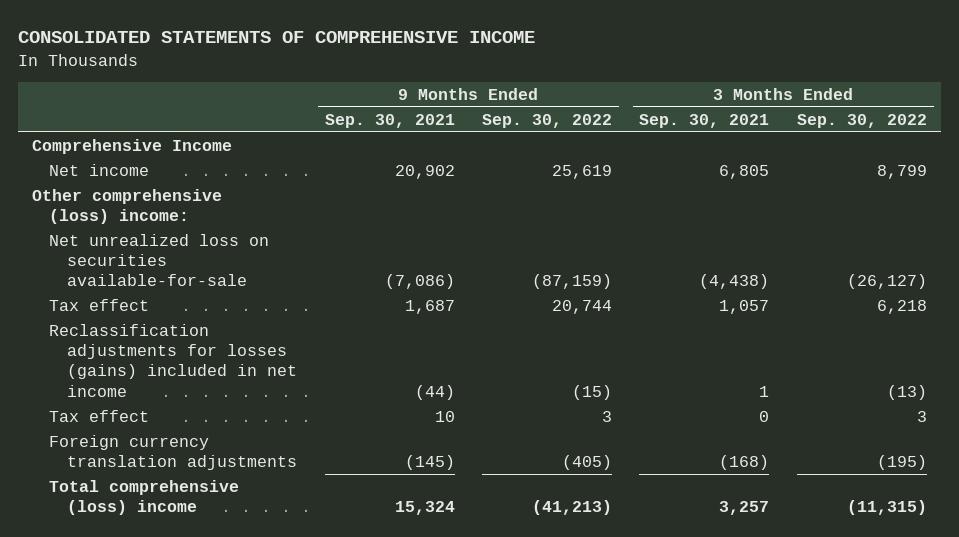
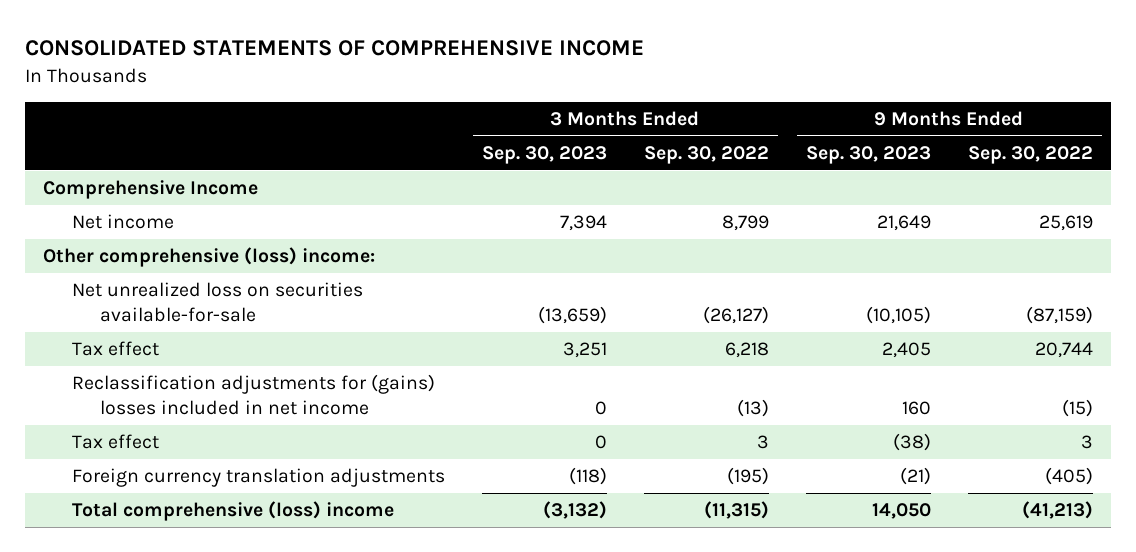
[324,113,455,128] Sep. 30, 2021 -> none
[639,113,770,128] Sep. 30, 2021 -> none
none -> [481,146,607,165] Sep. 30, 2023
none -> [805,146,931,165] Sep. 30, 2023
[49,323,298,397] Reclassification adjustments for losses (gains) included in net income -> [71,374,435,415] Reclassification adjustments for (gains) losses included in net income

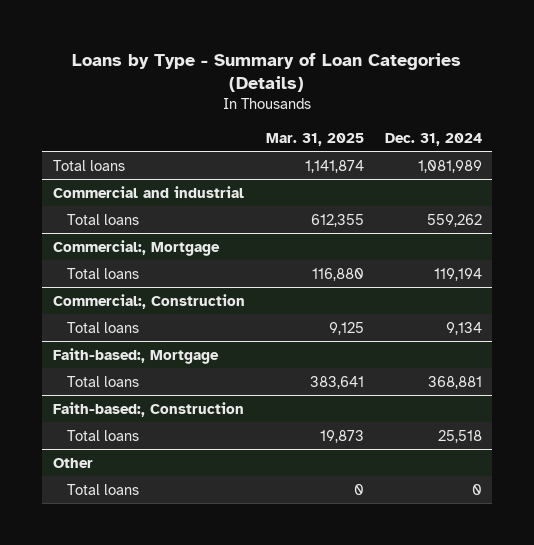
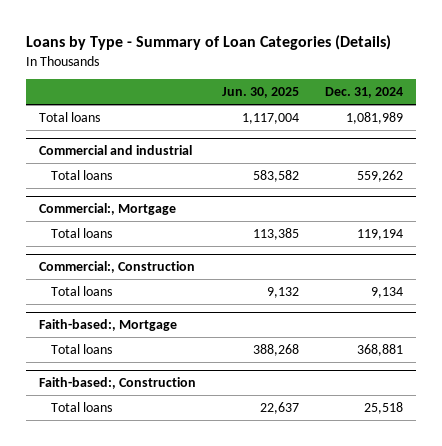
[265,132,364,146] Mar. 31, 2025 -> none
none -> [221,87,299,99] Jun. 30, 2025
[52,457,93,468] Other -> none
[66,483,139,495] Total loans -> none

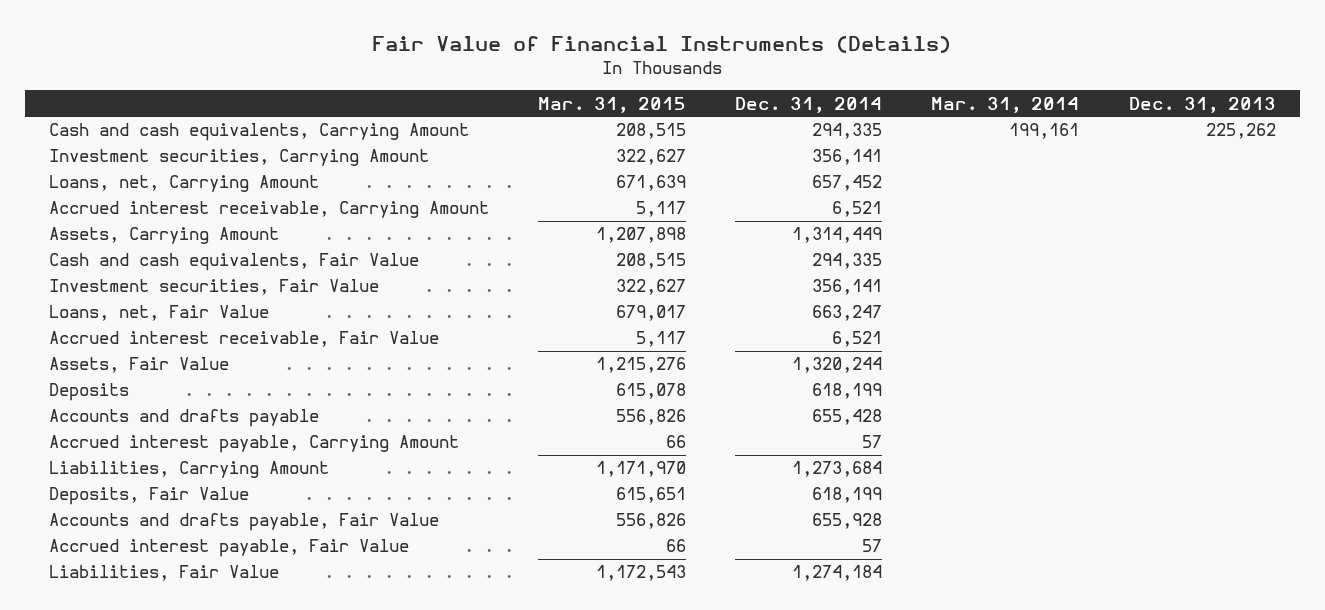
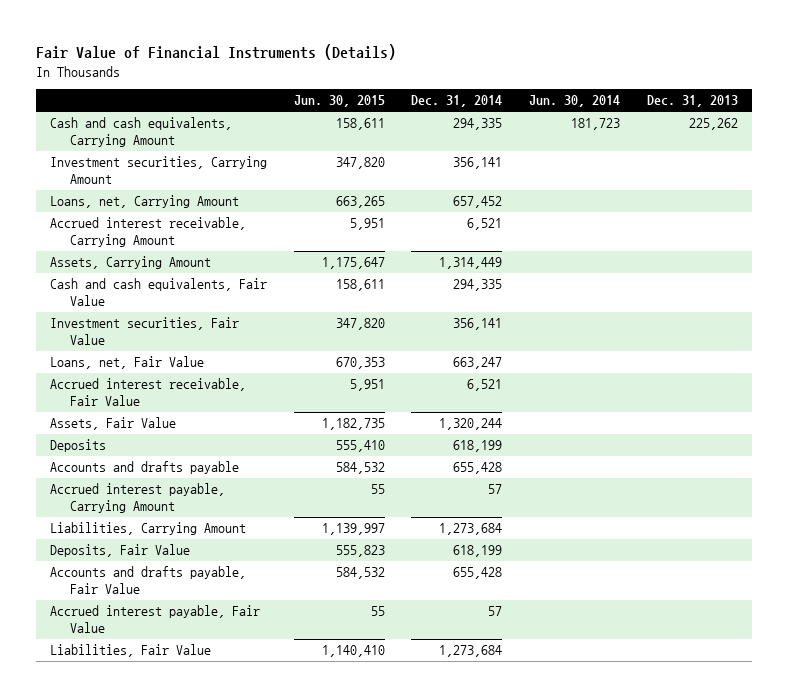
[538,96,687,113] Mar. 31, 2015 -> none
[931,96,1080,113] Mar. 31, 2014 -> none
none -> [293,95,385,108] Jun. 30, 2015
none -> [529,95,621,108] Jun. 30, 2014
[812,513,883,530] 655,928 -> [453,567,503,580] 655,428
[792,565,883,582] 1,274,184 -> [439,645,503,658] 1,273,684

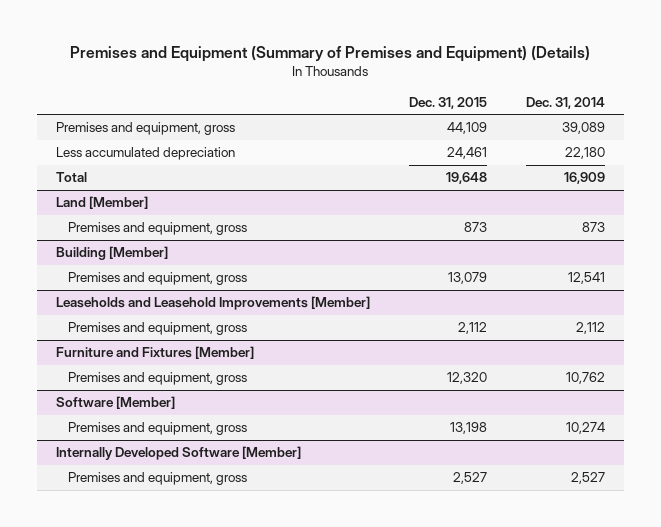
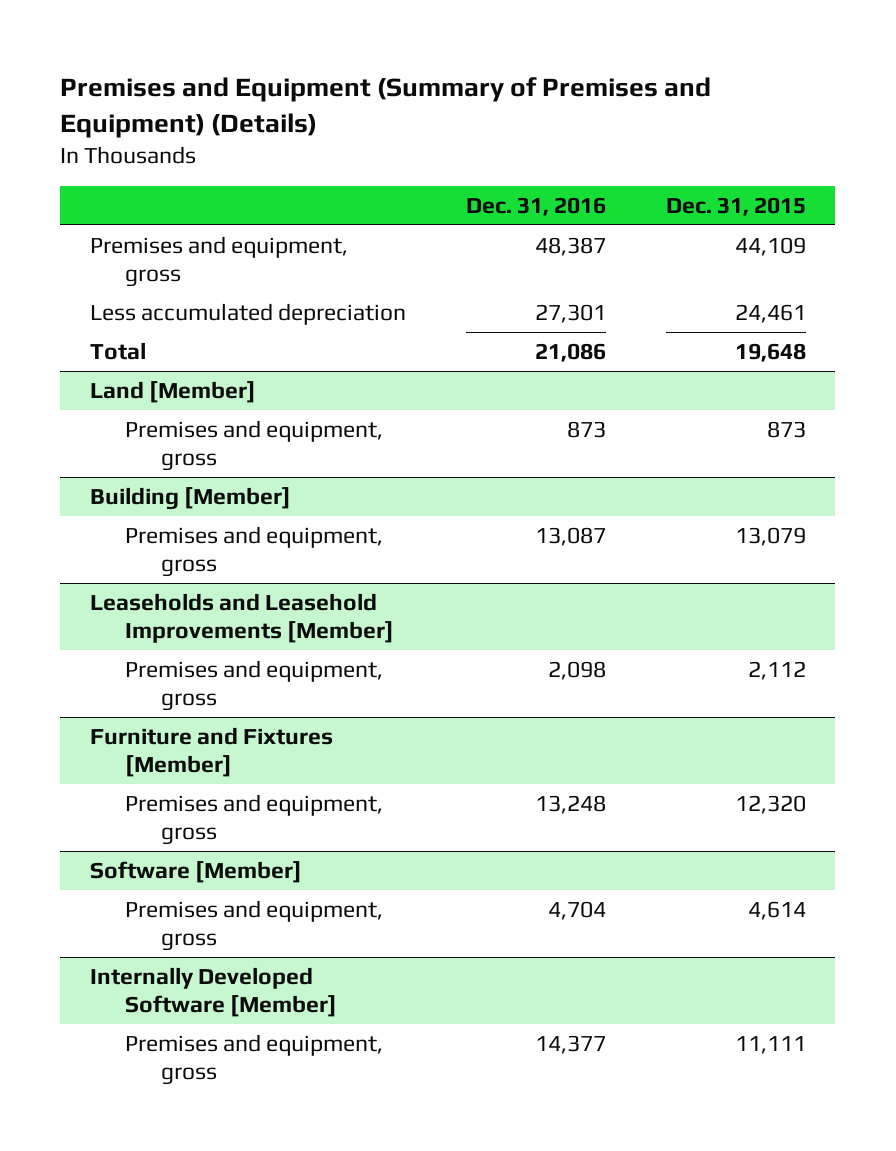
[525,96,605,109] Dec. 31, 2014 -> none
none -> [465,196,606,216] Dec. 31, 2016
[449,422,487,435] 13,198 -> [747,901,806,921] 4,614
[452,472,487,485] 2,527 -> [734,1036,806,1055] 11,111

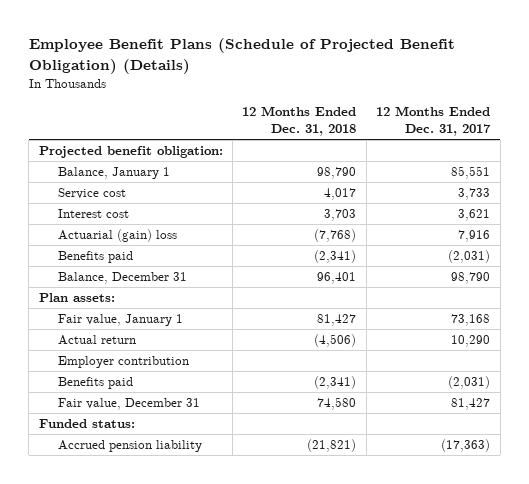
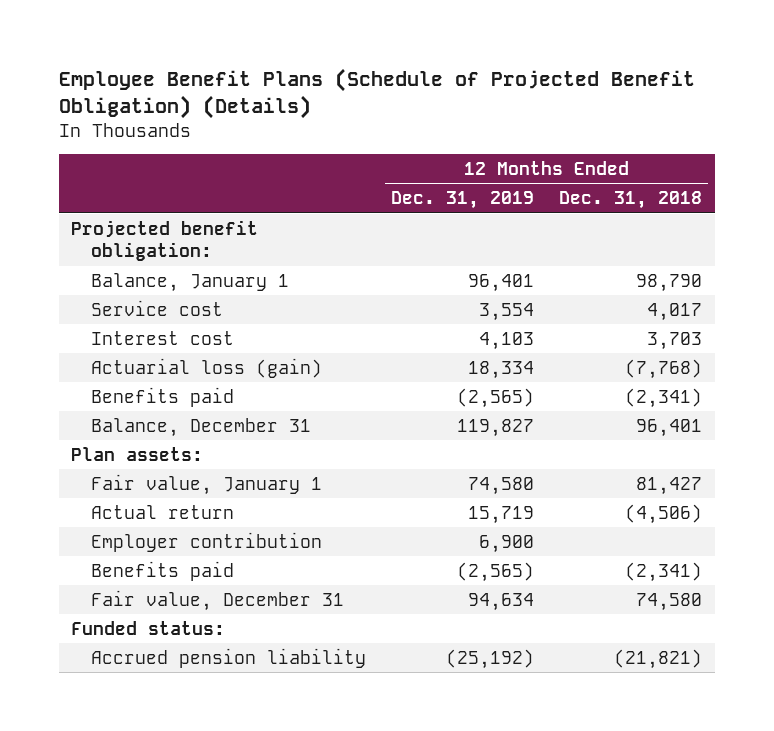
[376,106,492,136] 12 Months Ended Dec. 31, 2017 -> none
none -> [390,191,534,210] Dec. 31, 2019
[57,229,177,243] Actuarial (gain) loss -> [90,357,322,378] Actuarial loss (gain)

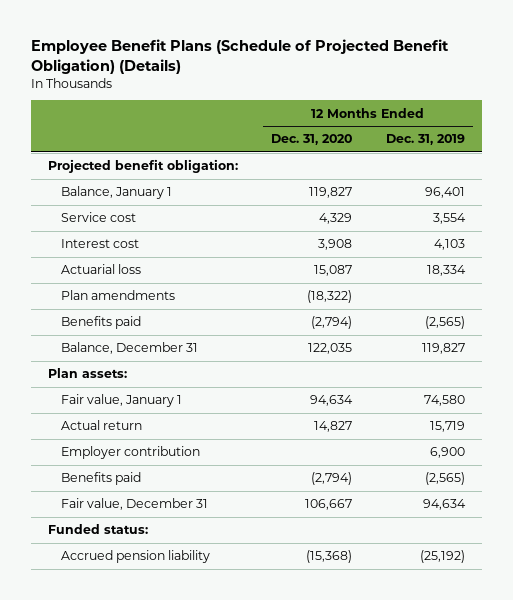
[559,191,703,210] Dec. 31, 2018 -> none
none -> [271,134,353,146] Dec. 31, 2020
[90,357,322,378] Actuarial loss (gain) -> [61,264,142,275] Actuarial loss
none -> [61,290,176,301] Plan amendments

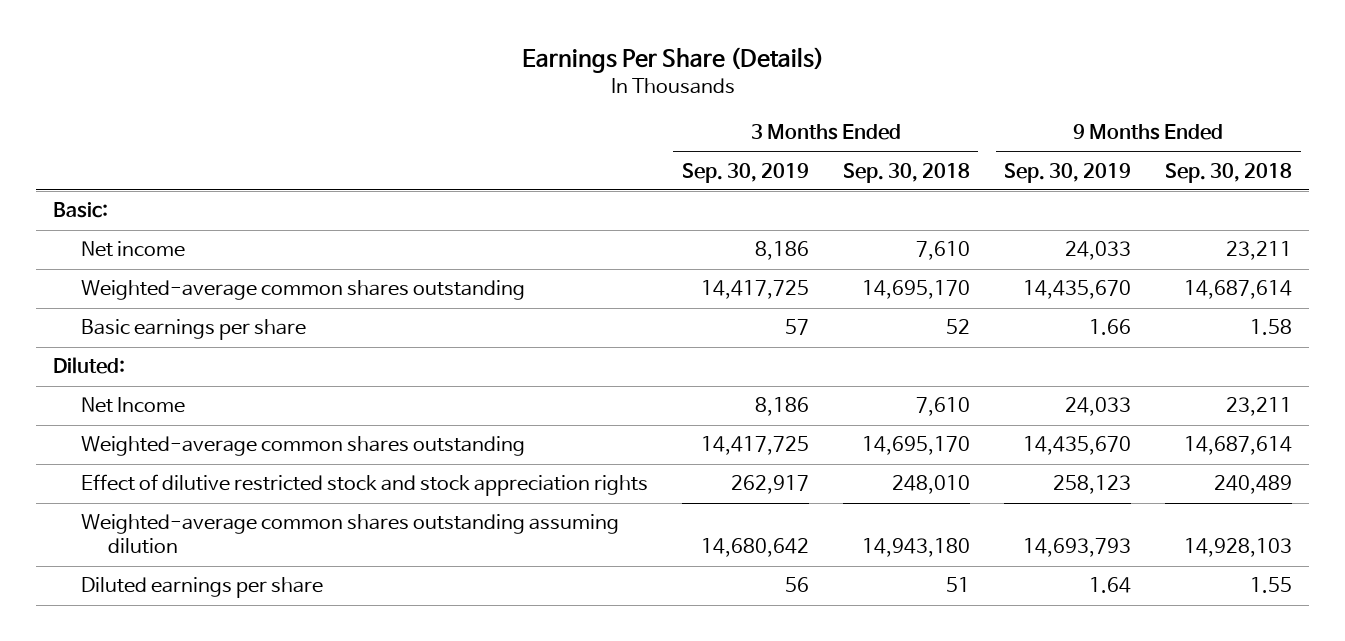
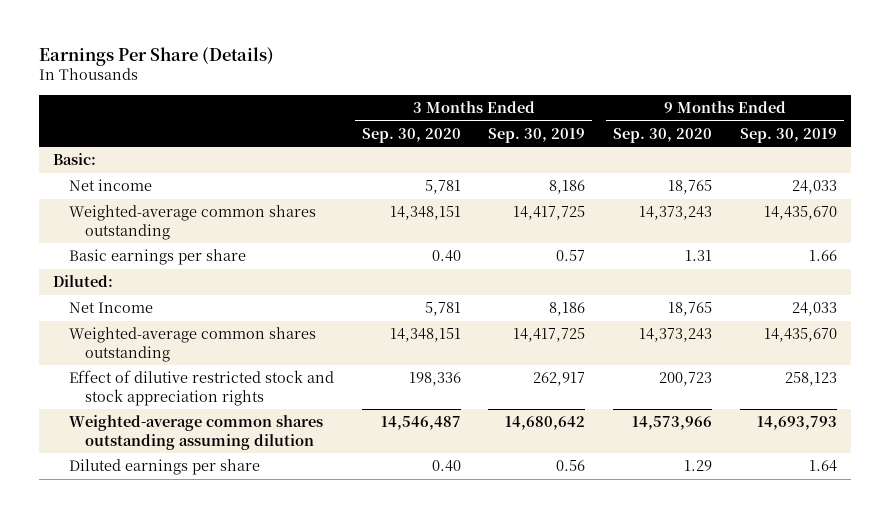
[842,162,970,183] Sep. 30, 2018 -> none
[1165,162,1293,183] Sep. 30, 2018 -> none
none -> [361,127,461,143] Sep. 30, 2020
none -> [613,127,713,143] Sep. 30, 2020
[784,319,809,336] 57 -> [556,250,586,262] 0.57
[784,577,809,593] 56 -> [556,460,586,472] 0.56

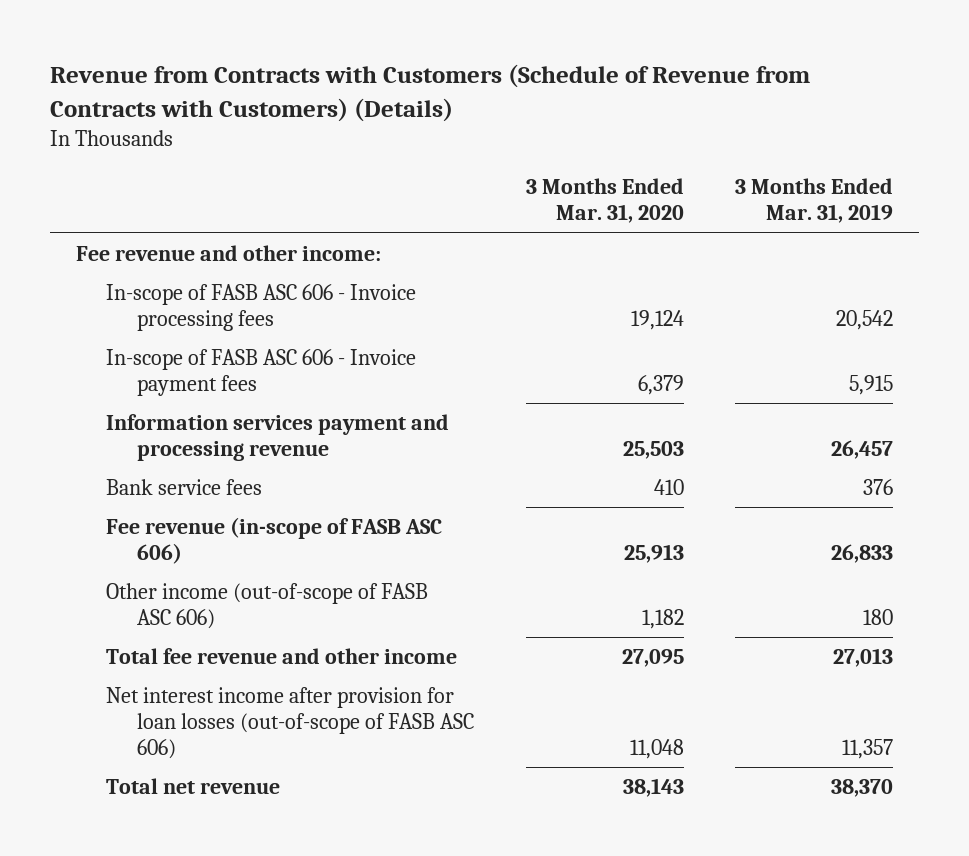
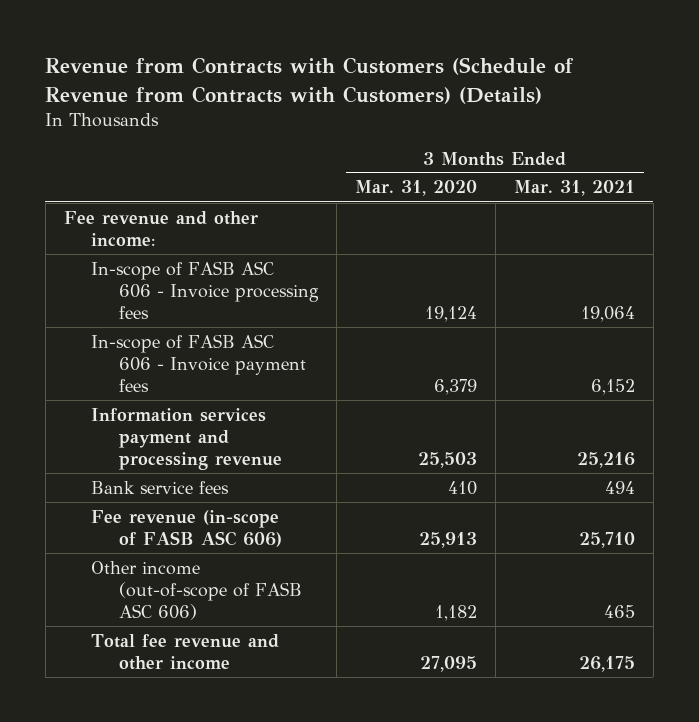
[735,178,894,224] 3 Months Ended Mar. 31, 2019 -> none
none -> [513,180,635,197] Mar. 31, 2021
[106,686,474,760] Net interest income after provision for loan losses (out-of-scope of FASB ASC 606) -> none
[106,777,281,794] Total net revenue -> none

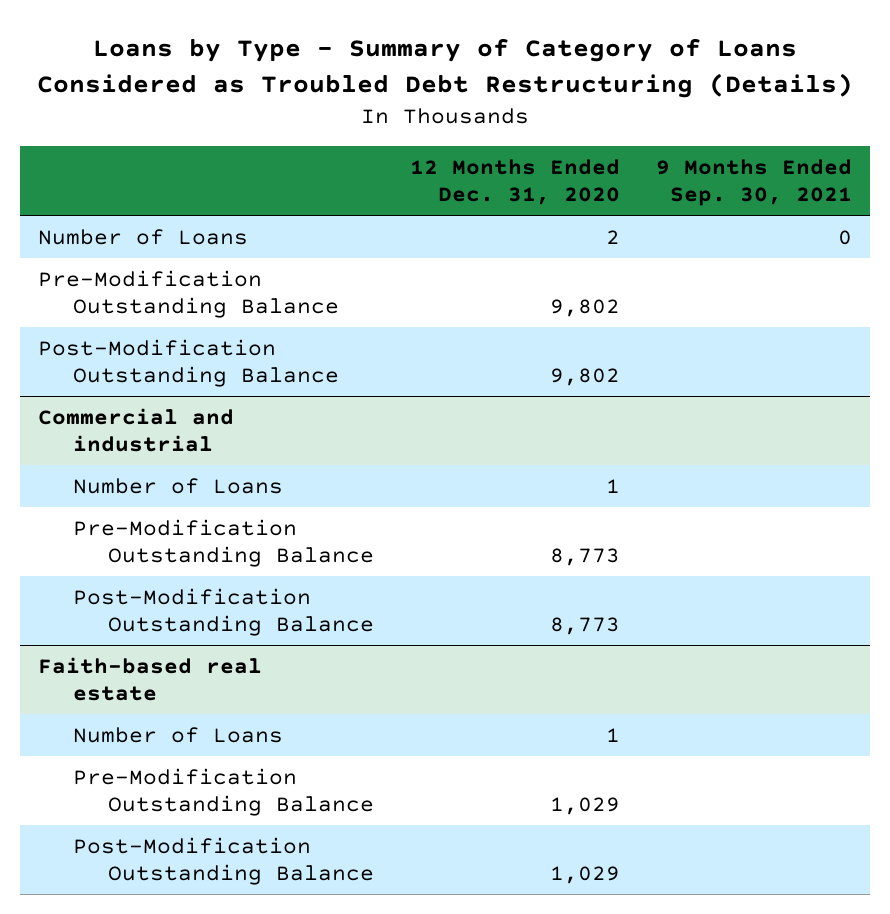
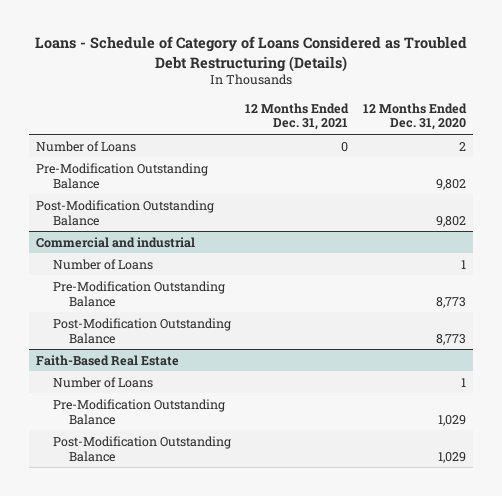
[36,37,853,98] Loans by Type - Summary of Category of Loans Considered as Troubled Debt Restructuring (Details) -> [35,36,468,72] Loans - Schedule of Category of Loans Considered as Troubled Debt Restructuring (Details)
[656,159,853,207] 9 Months Ended Sep. 30, 2021 -> none
none -> [245,102,350,131] 12 Months Ended Dec. 31, 2021
[37,656,262,701] Faith-based real estate -> [36,354,180,366] Faith-Based Real Estate

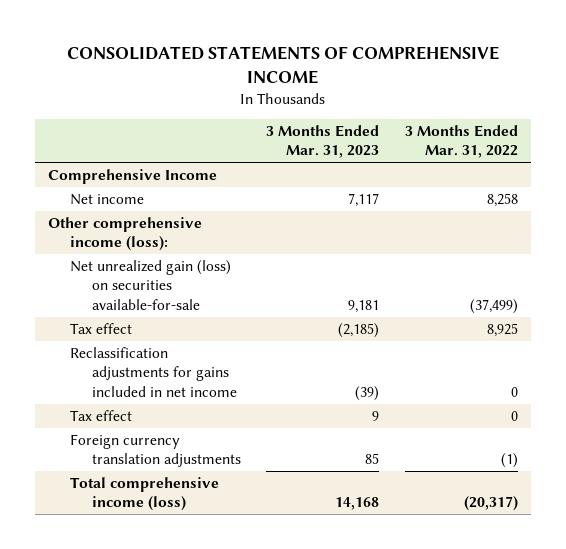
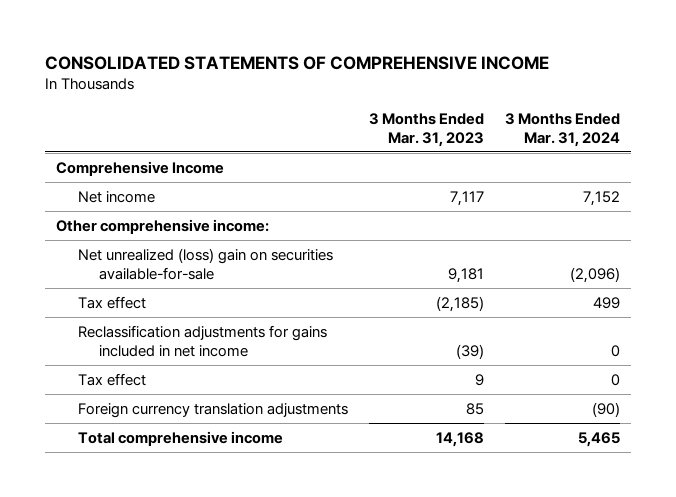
[404,124,518,159] 3 Months Ended Mar. 31, 2022 -> none
none -> [505,113,621,147] 3 Months Ended Mar. 31, 2024
[48,216,203,252] Other comprehensive income (loss): -> [55,218,269,234] Other comprehensive income:
[69,259,231,310] Net unrealized gain (loss) on securities available-for-sale -> [77,247,333,280] Net unrealized (loss) gain on securities available-for-sale
[69,476,219,512] Total comprehensive income (loss) -> [77,430,283,446] Total comprehensive income

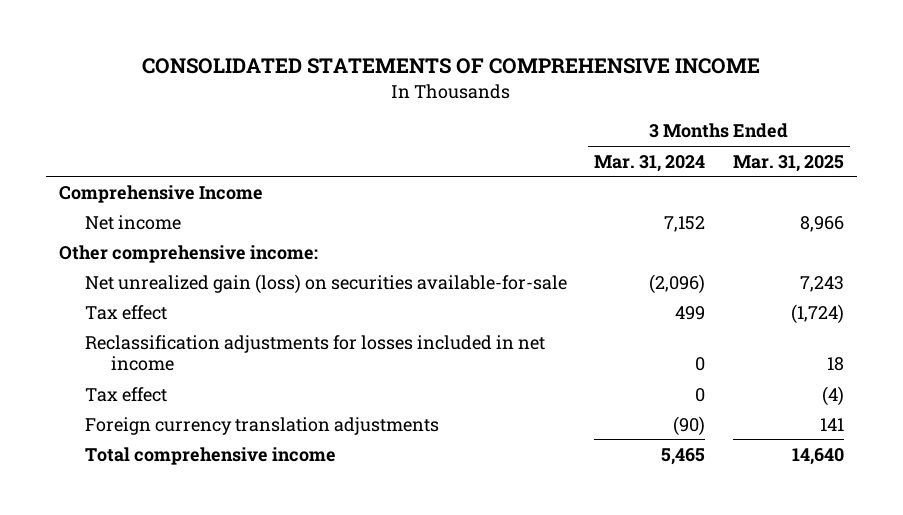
[369,113,485,147] 3 Months Ended Mar. 31, 2023 -> none
none -> [732,154,844,172] Mar. 31, 2025
[77,247,333,280] Net unrealized (loss) gain on securities available-for-sale -> [85,273,568,294] Net unrealized gain (loss) on securities available-for-sale
[77,324,327,357] Reclassification adjustments for gains included in net income -> [85,334,546,371] Reclassification adjustments for losses included in net income

